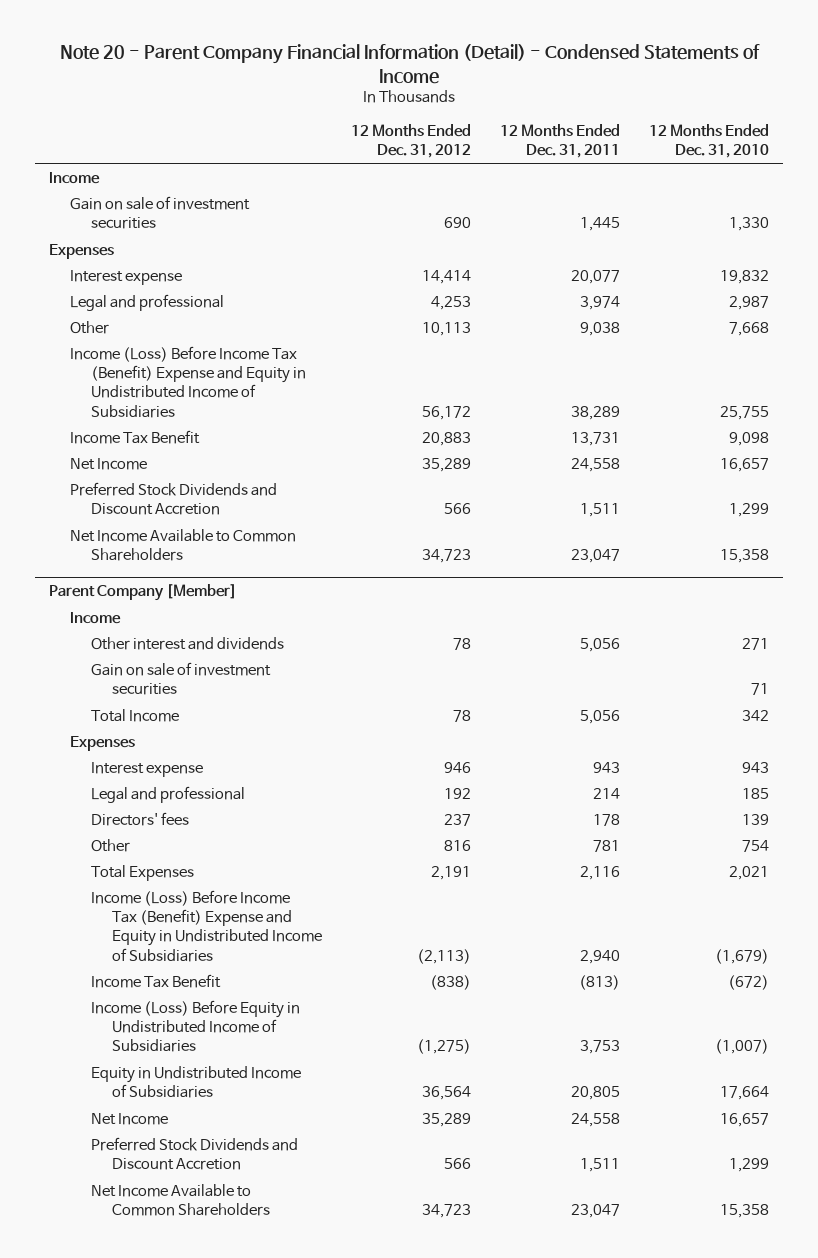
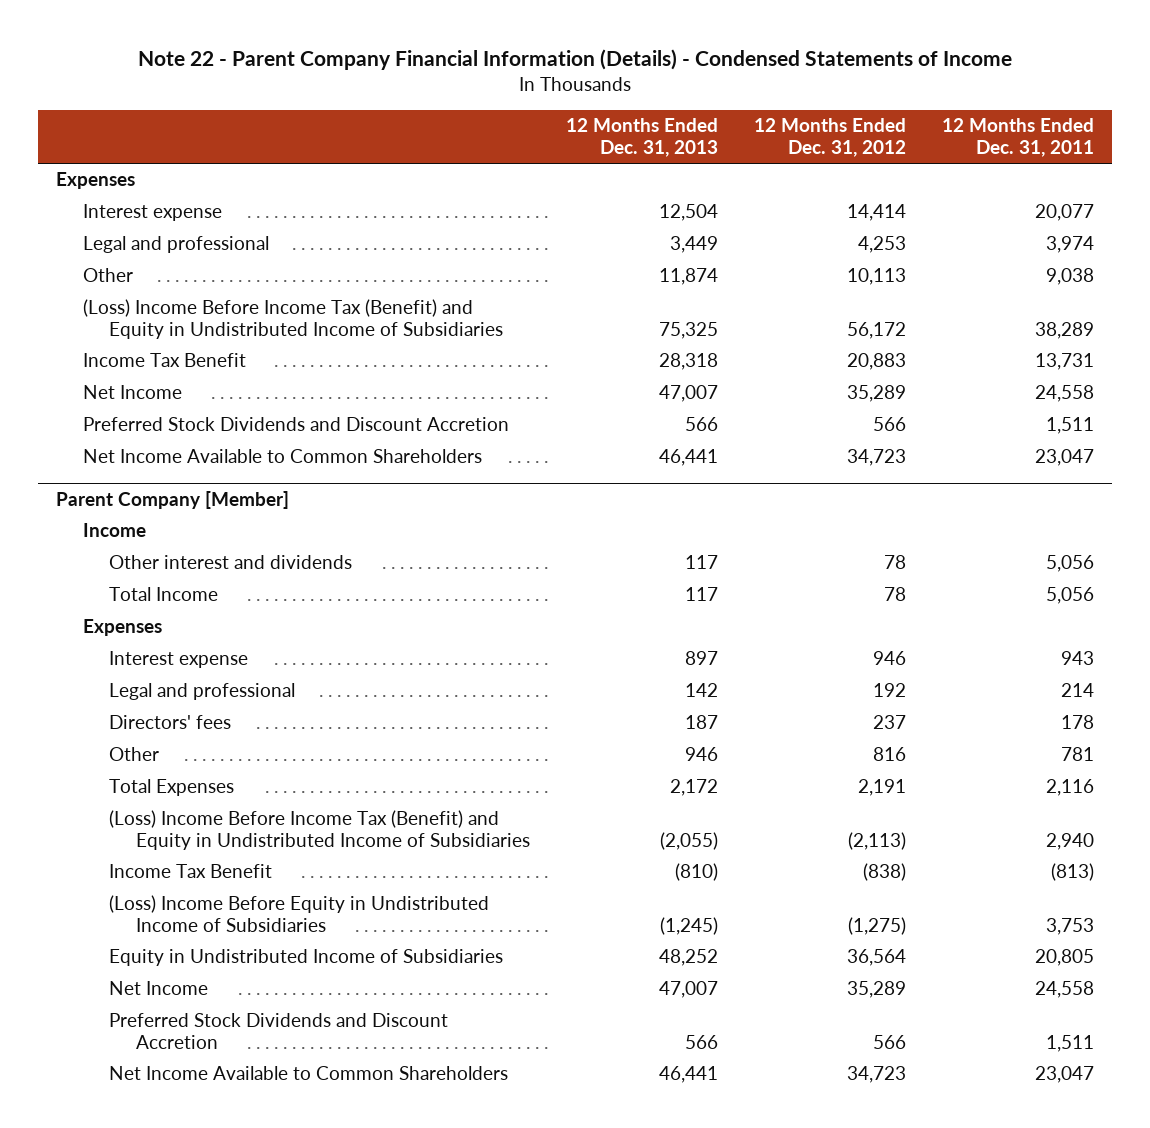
[59,44,760,84] Note 20 - Parent Company Financial Information (Detail) - Condensed Statements of Income -> [137,49,1012,71] Note 22 - Parent Company Financial Information (Details) - Condensed Statements of Income
[648,124,769,159] 12 Months Ended Dec. 31, 2010 -> none
none -> [566,118,719,157] 12 Months Ended Dec. 31, 2013
[49,171,101,184] Income -> none
[70,195,251,229] Gain on sale of investment securities -> none
[70,345,306,418] Income (Loss) Before Income Tax (Benefit) Expense and Equity in Undistributed Income of Subsidiaries -> [82,299,504,340] (Loss) Income Before Income Tax (Benefit) and Equity in Undistributed Income of Subsidiaries
[90,661,271,695] Gain on sale of investment securities -> none
[90,889,322,962] Income (Loss) Before Income Tax (Benefit) Expense and Equity in Undistributed Income of Subsidiaries -> [109,810,531,851] (Loss) Income Before Income Tax (Benefit) and Equity in Undistributed Income of Subsidiaries
[90,999,300,1053] Income (Loss) Before Equity in Undistributed Income of Subsidiaries -> [109,895,490,933] (Loss) Income Before Equity in Undistributed Income of Subsidiaries

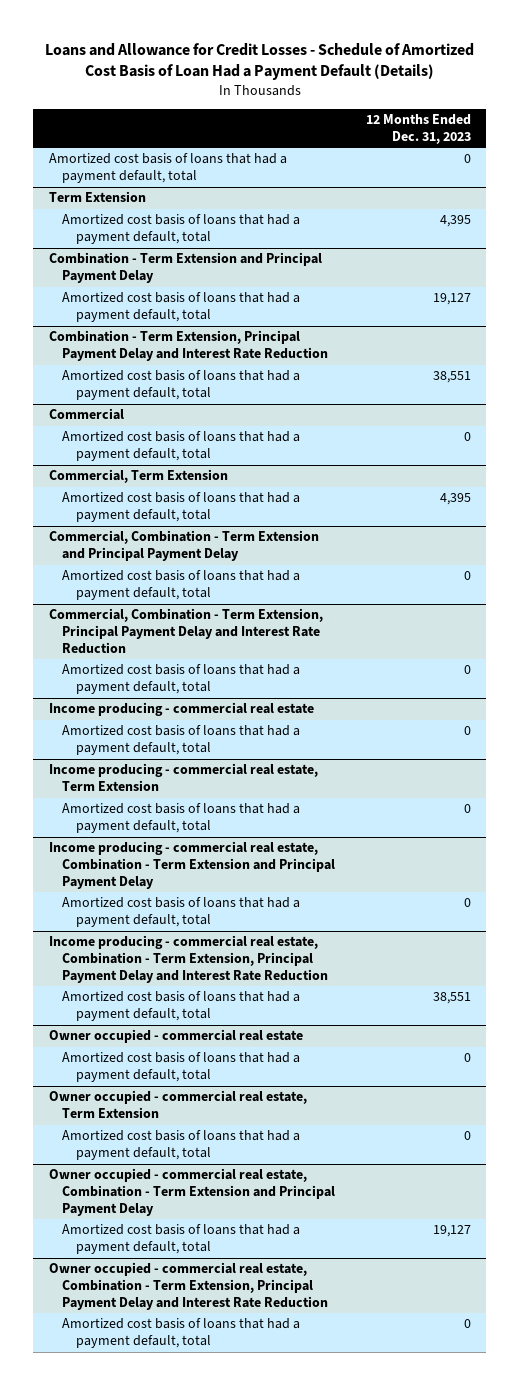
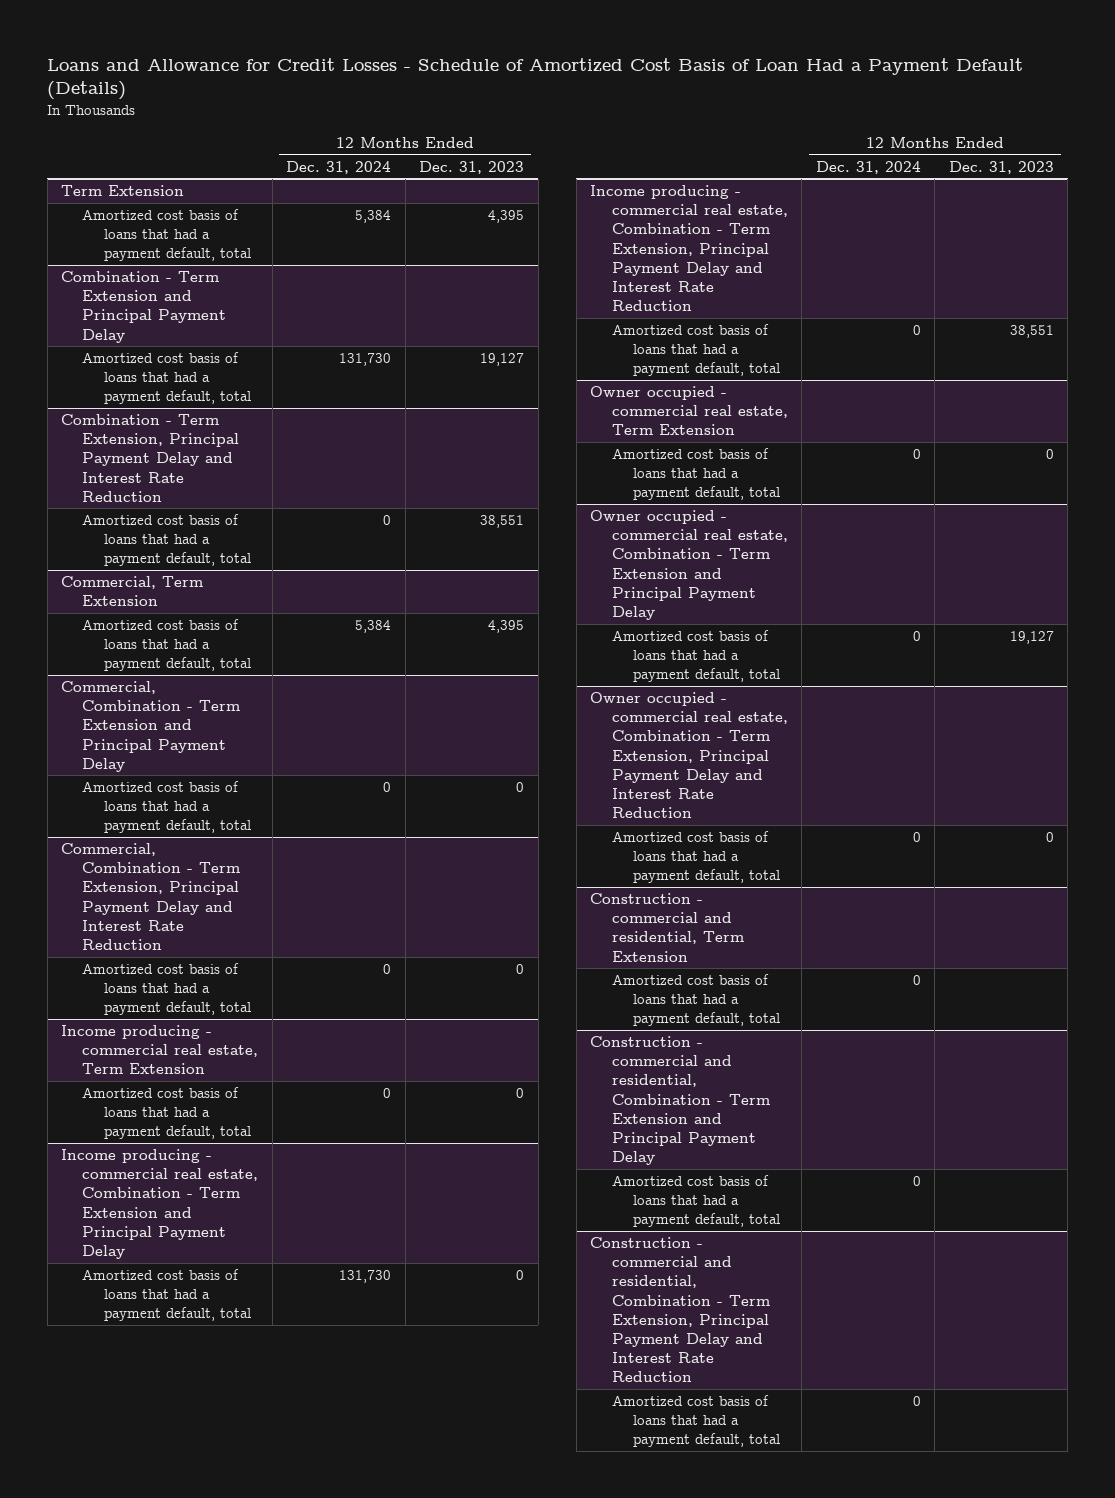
none -> [286,160,392,174] Dec. 31, 2024
[48,153,287,184] Amortized cost basis of loans that had a payment default, total -> none
[48,408,124,421] Commercial -> none
[62,431,301,462] Amortized cost basis of loans that had a payment default, total -> none
[48,702,314,717] Income producing - commercial real estate -> none
[62,725,301,756] Amortized cost basis of loans that had a payment default, total -> none
[48,1029,303,1044] Owner occupied - commercial real estate -> none
[62,1052,301,1083] Amortized cost basis of loans that had a payment default, total -> none
none -> [590,893,744,962] Construction - commercial and residential, Term Extension
none -> [611,974,780,1027] Amortized cost basis of loans that had a payment default, total
none -> [590,1036,770,1165] Construction - commercial and residential, Combination - Term Extension and Principal Payment Delay
none -> [611,1175,780,1228] Amortized cost basis of loans that had a payment default, total
none -> [590,1237,770,1382] Construction - commercial and residential, Combination - Term Extension, Principal Payment Delay and Interest Rate Reduction
none -> [611,1395,780,1448] Amortized cost basis of loans that had a payment default, total

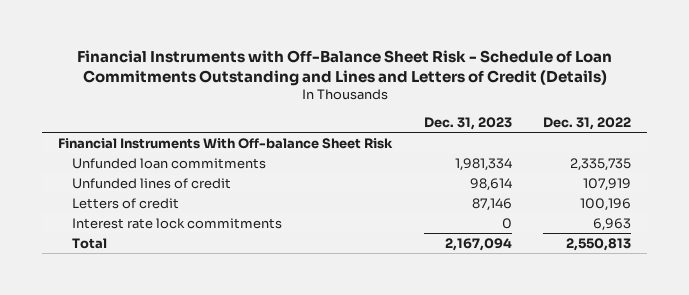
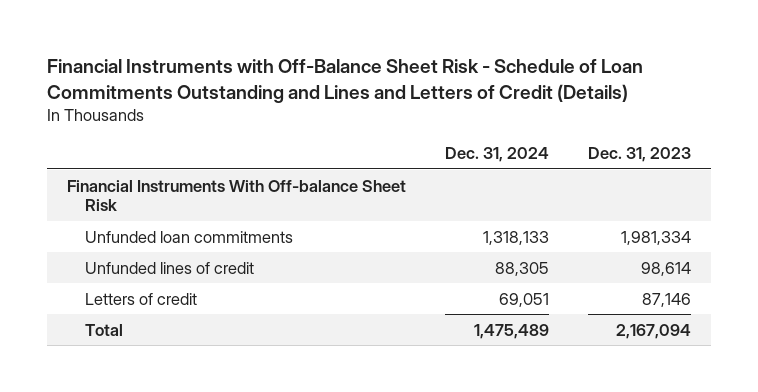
[543,116,632,130] Dec. 31, 2022 -> none
none -> [444,147,549,163] Dec. 31, 2024
[72,217,283,229] Interest rate lock commitments -> none

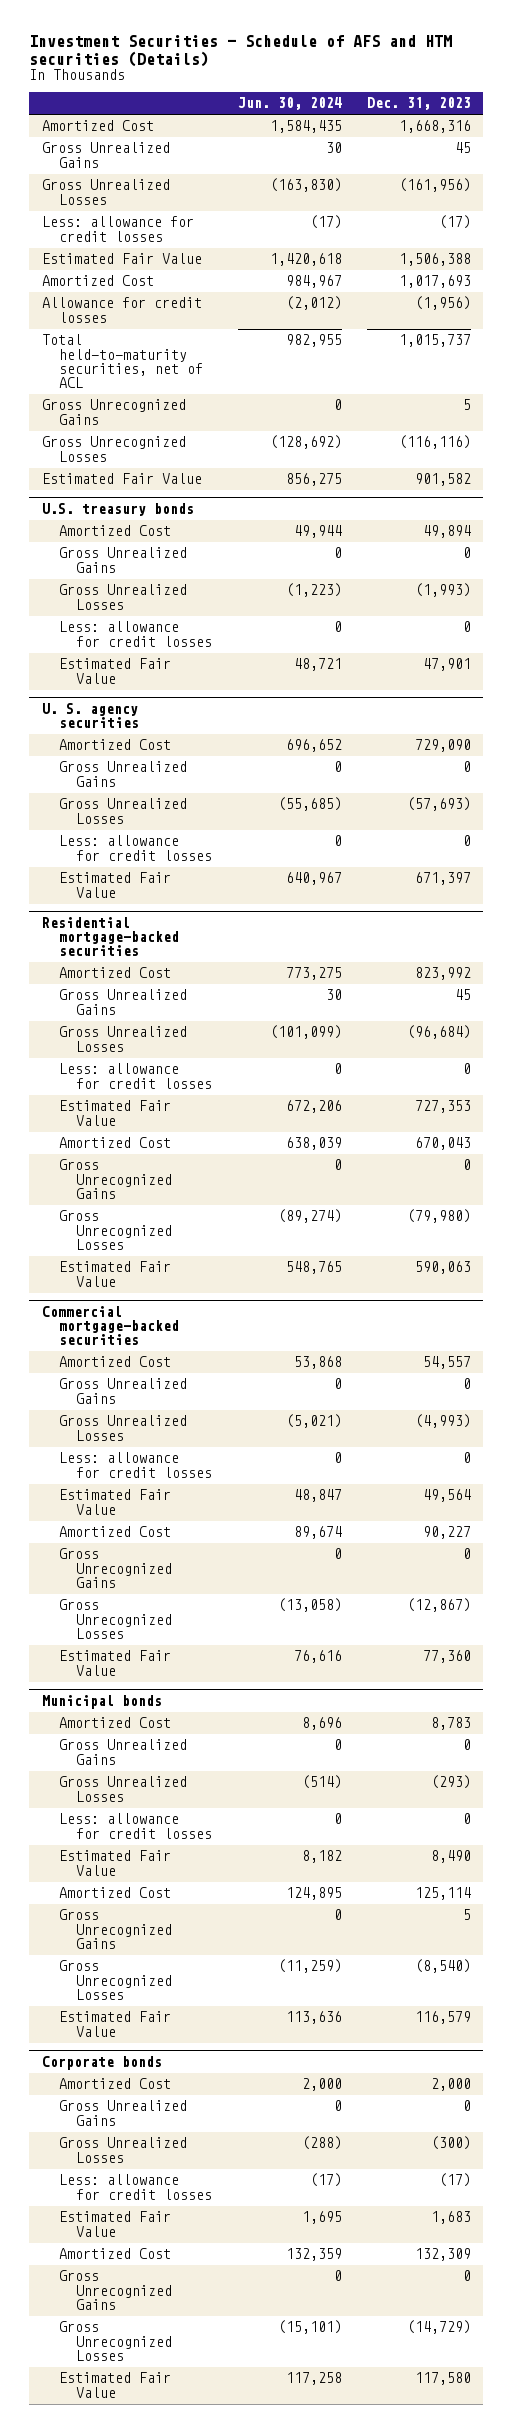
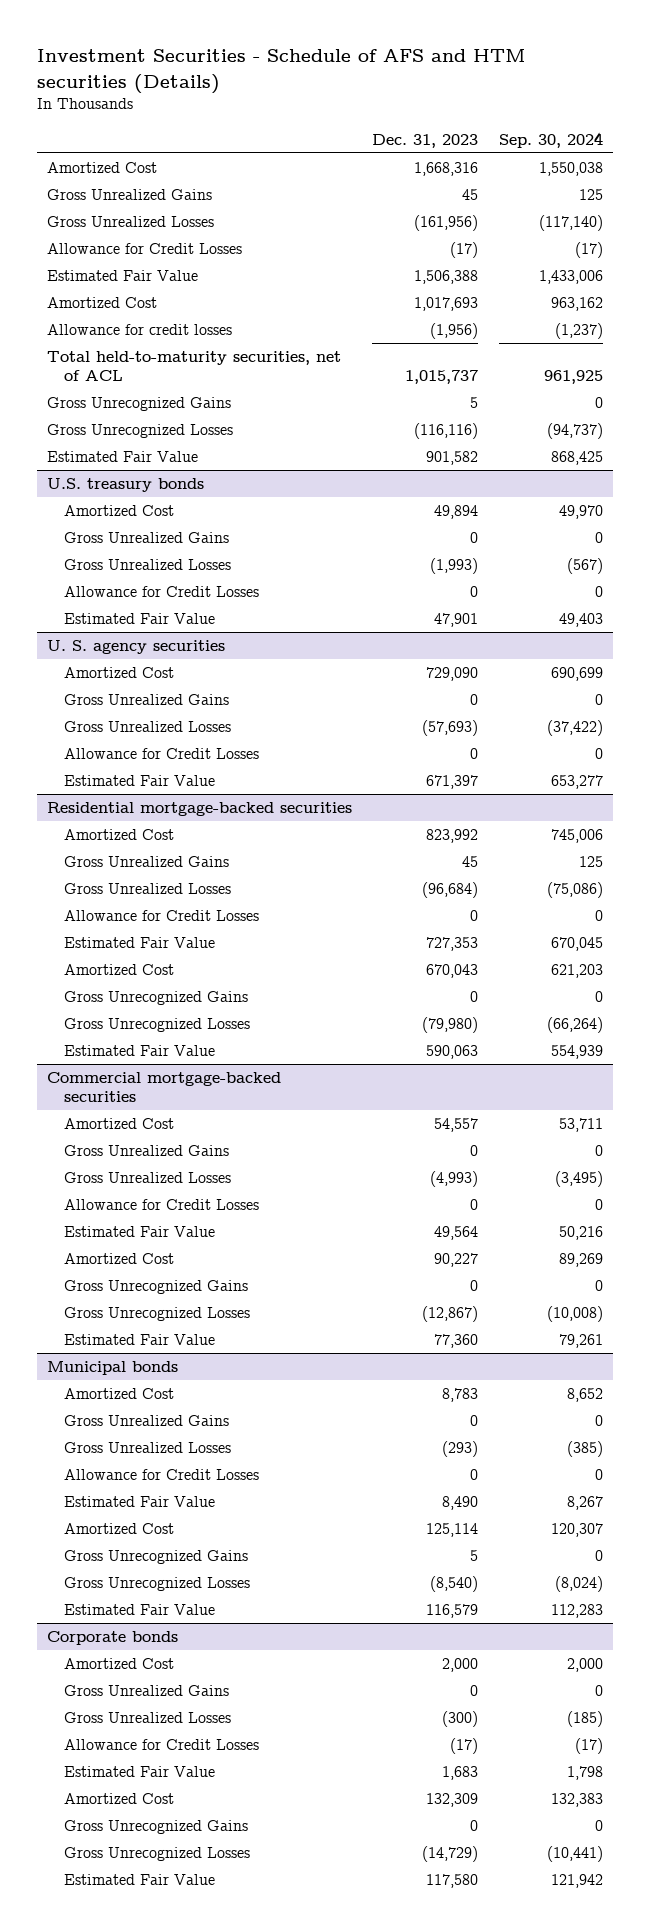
[237,97,342,111] Jun. 30, 2024 -> none
none -> [498,131,603,148] Sep. 30, 2024
[41,216,194,242] Less: allowance for credit losses -> [47,243,243,255] Allowance for Credit Losses
[59,621,213,647] Less: allowance for credit losses -> [63,586,259,598] Allowance for Credit Losses
[59,835,213,861] Less: allowance for credit losses -> [63,748,259,760] Allowance for Credit Losses
[59,1063,213,1089] Less: allowance for credit losses -> [63,910,259,922] Allowance for Credit Losses
[59,1452,213,1478] Less: allowance for credit losses -> [63,1199,259,1211] Allowance for Credit Losses
[59,1813,213,1839] Less: allowance for credit losses -> [63,1469,259,1481] Allowance for Credit Losses
[59,2174,213,2200] Less: allowance for credit losses -> [63,1739,259,1751] Allowance for Credit Losses

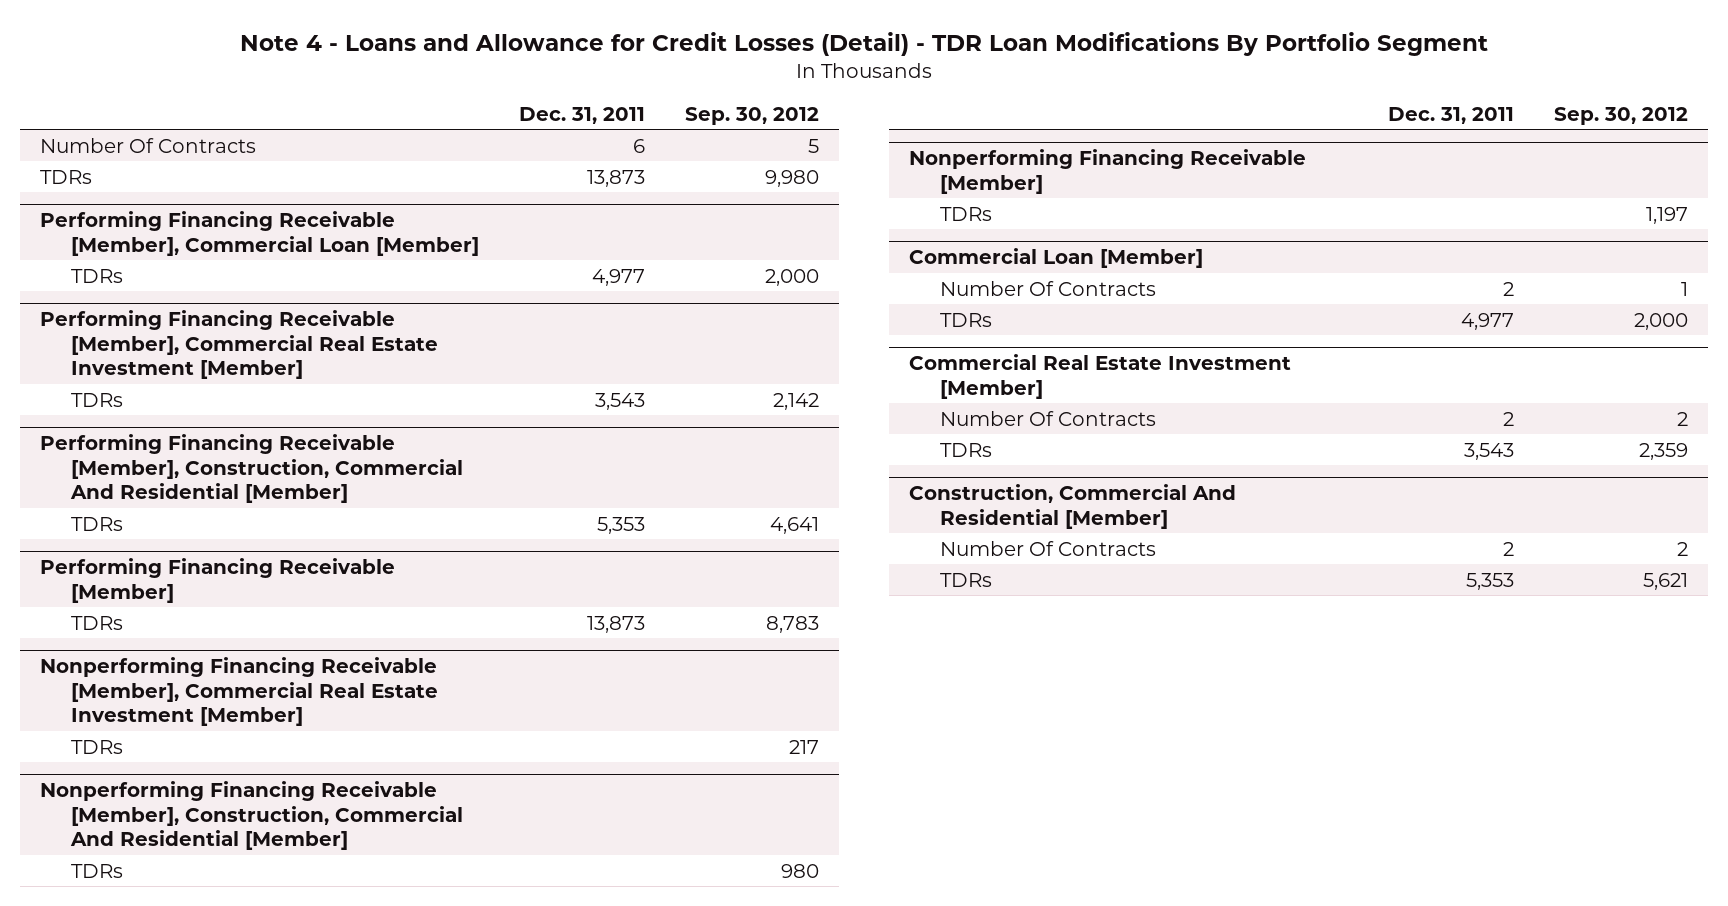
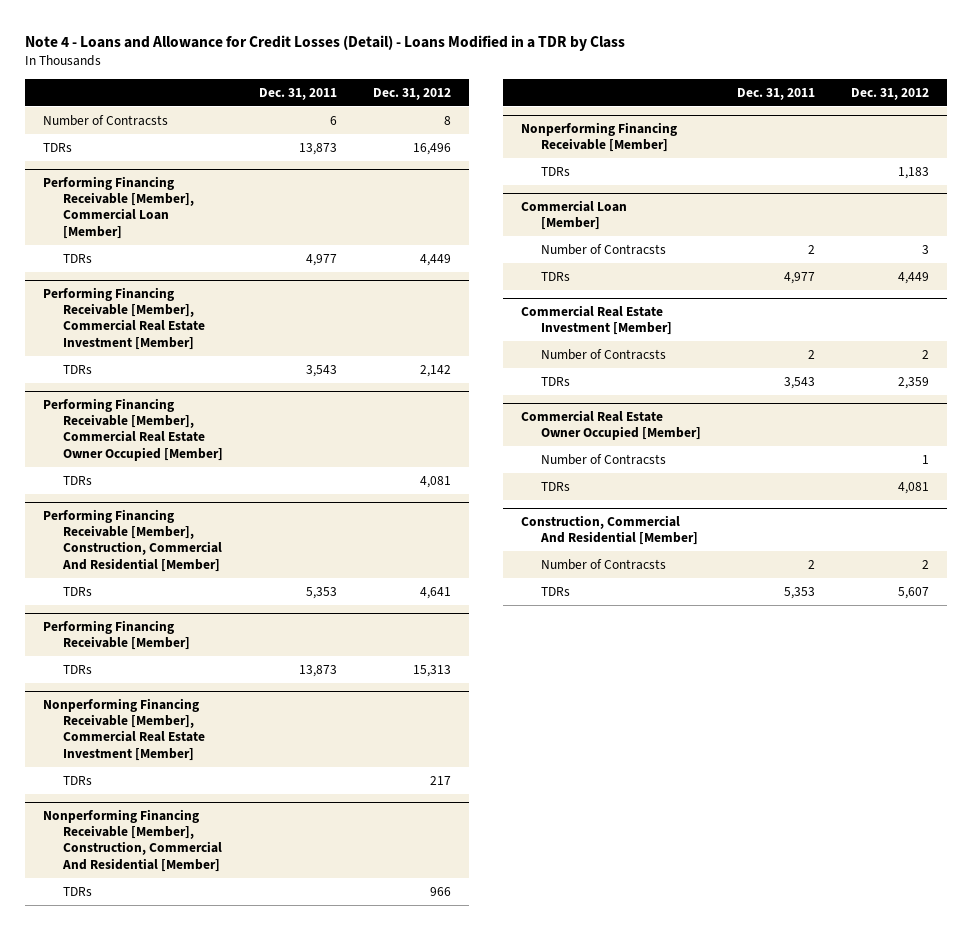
[239,32,1488,57] Note 4 - Loans and Allowance for Credit Losses (Detail) - TDR Loan Modifications By Portfolio Segment -> [25,34,626,51] Note 4 - Loans and Allowance for Credit Losses (Detail) - Loans Modified in a TDR by Class
[685,106,820,125] Sep. 30, 2012 -> none
none -> [373,87,452,100] Dec. 31, 2012
[40,137,257,153] Number Of Contracts -> [43,114,169,126] Number of Contracsts
none -> [43,398,223,461] Performing Financing Receivable [Member], Commercial Real Estate Owner Occupied [Member]
none -> [62,475,92,485] TDRs
[939,280,1156,296] Number Of Contracts -> [540,243,666,255] Number of Contracsts
[939,410,1156,426] Number Of Contracts -> [540,348,666,360] Number of Contracsts
none -> [521,410,701,441] Commercial Real Estate Owner Occupied [Member]
none -> [540,453,666,465] Number of Contracsts
none -> [540,481,570,491] TDRs
[939,540,1156,556] Number Of Contracts -> [540,558,666,570] Number of Contracsts

